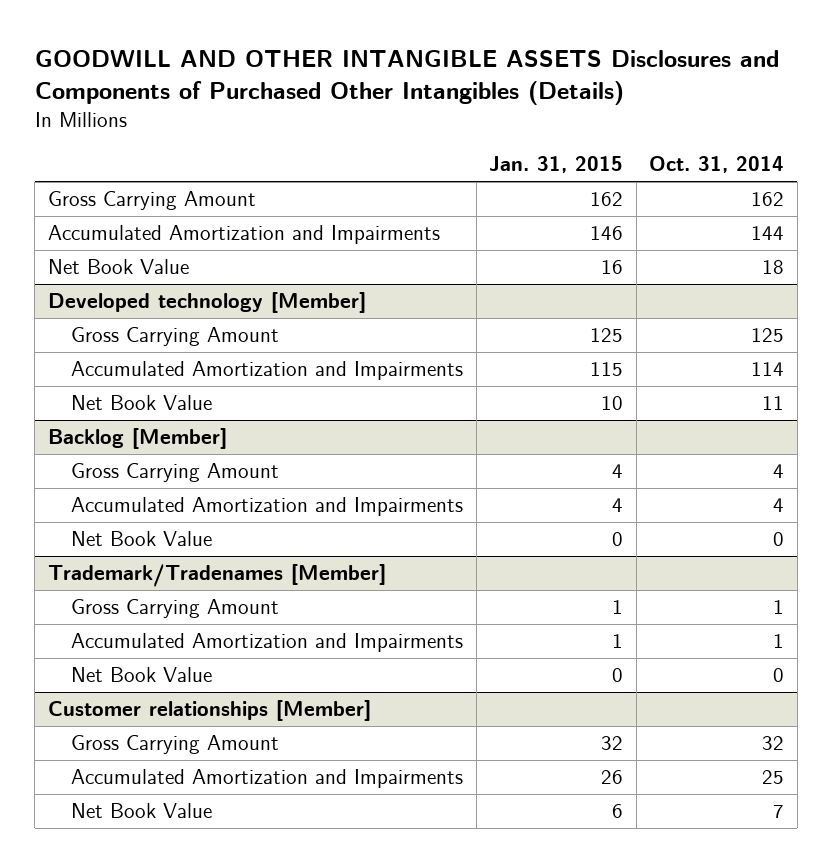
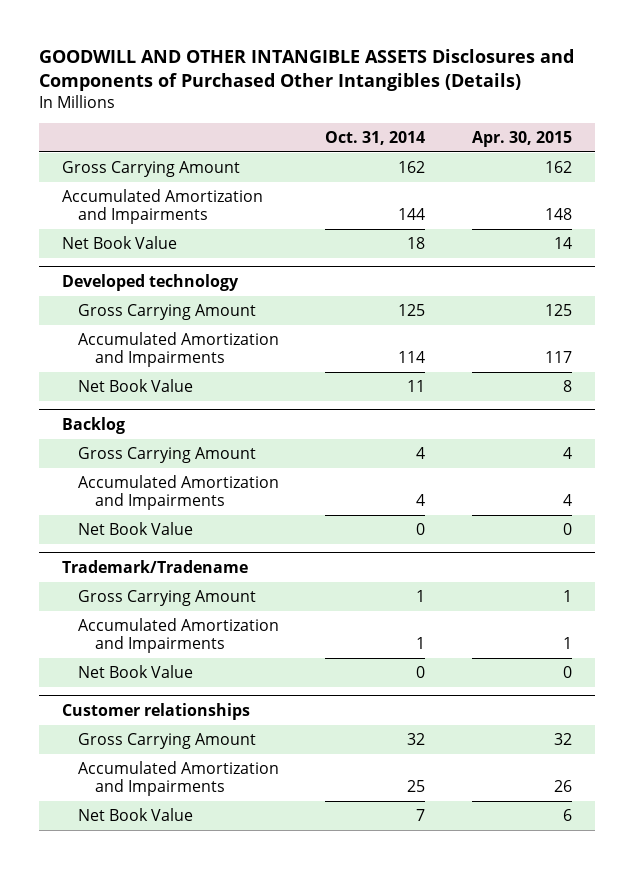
[489,156,624,174] Jan. 31, 2015 -> none
none -> [471,130,572,147] Apr. 30, 2015
[47,292,366,314] Developed technology [Member] -> [61,273,239,291] Developed technology
[47,428,227,450] Backlog [Member] -> [61,416,125,434] Backlog
[47,564,386,588] Trademark/Tradenames [Member] -> [61,559,248,573] Trademark/Tradename
[47,700,371,722] Customer relationships [Member] -> [61,702,250,720] Customer relationships

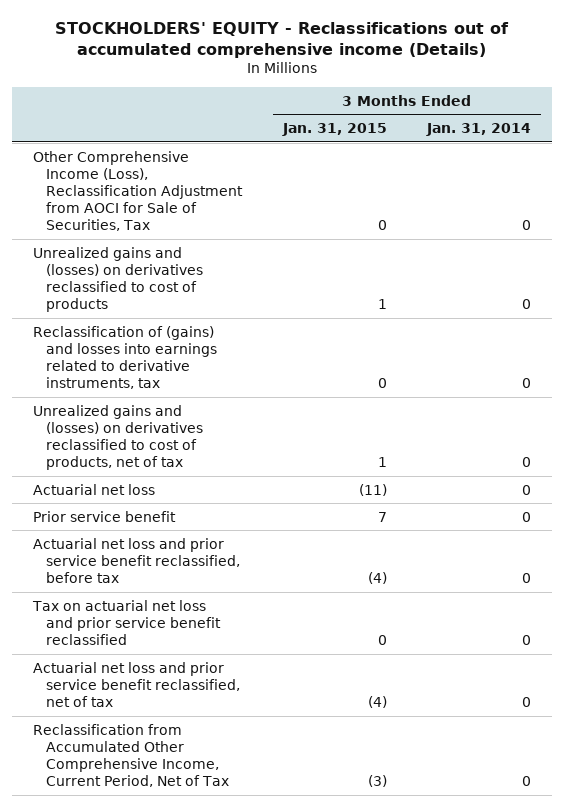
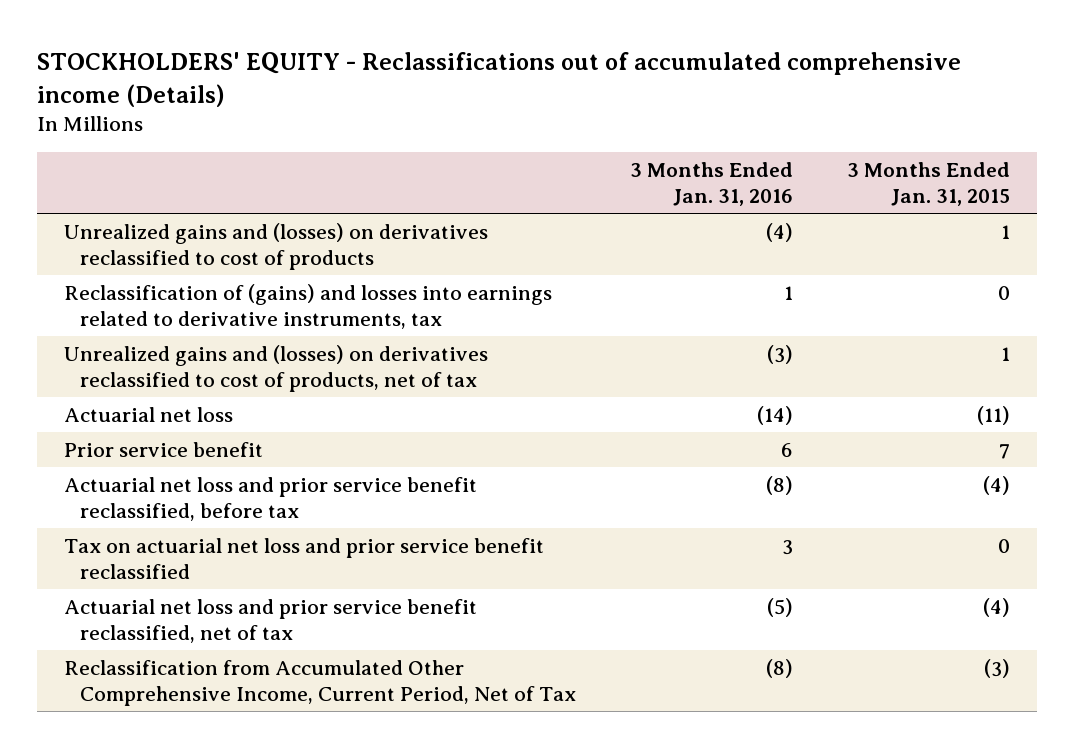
[426,123,532,137] Jan. 31, 2014 -> none
none -> [630,162,794,206] 3 Months Ended Jan. 31, 2016
[32,150,244,232] Other Comprehensive Income (Loss), Reclassification Adjustment from AOCI for Sale of Securities, Tax -> none

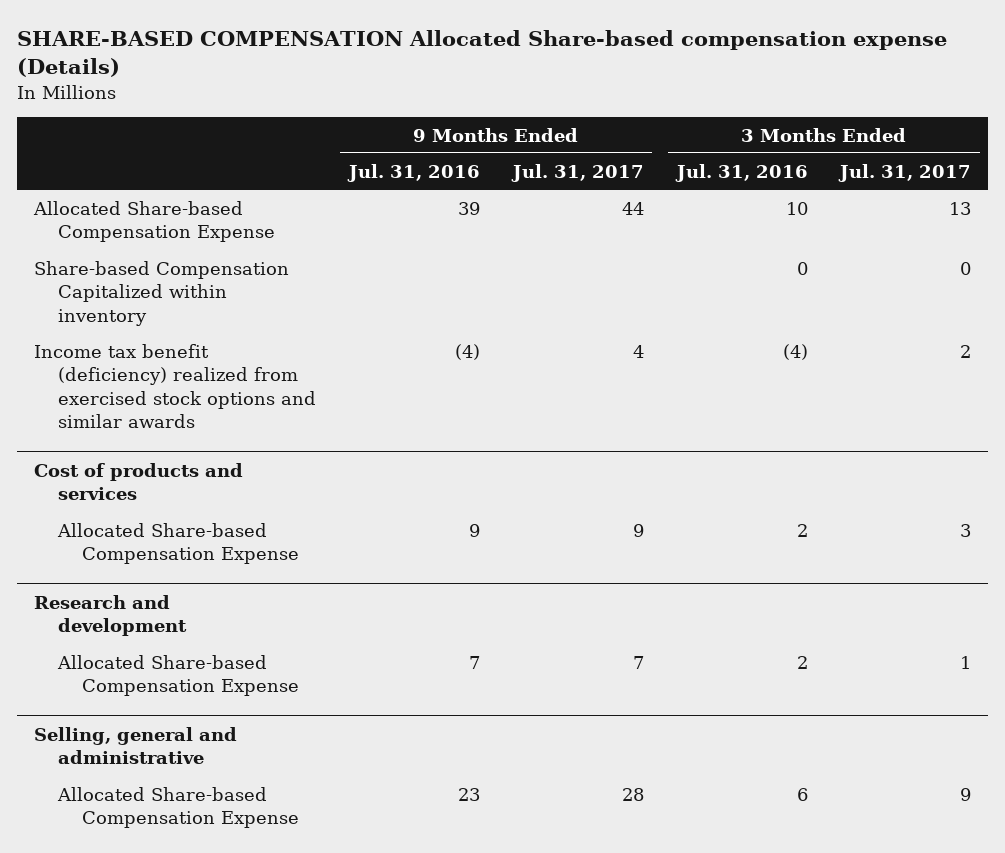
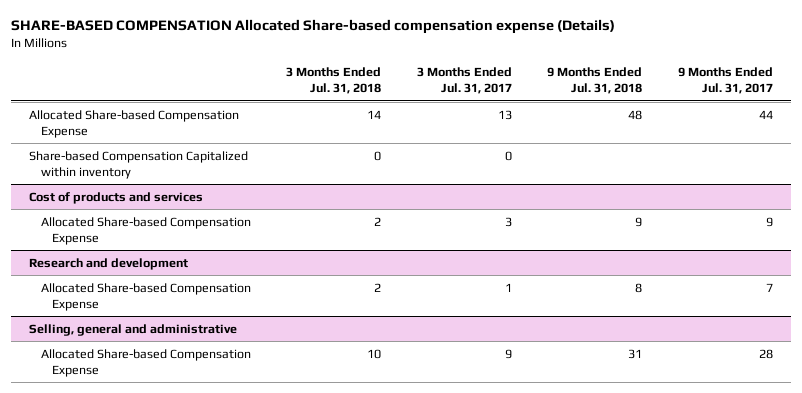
[346,163,480,182] Jul. 31, 2016 -> none
[674,163,808,182] Jul. 31, 2016 -> none
none -> [286,67,382,95] 3 Months Ended Jul. 31, 2018
none -> [547,67,643,95] 9 Months Ended Jul. 31, 2018
[33,343,316,429] Income tax benefit (deficiency) realized from exercised stock options and similar awards -> none

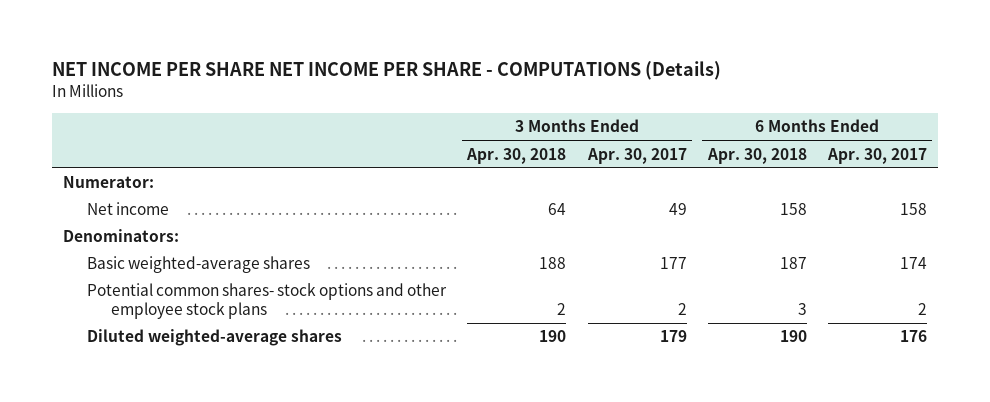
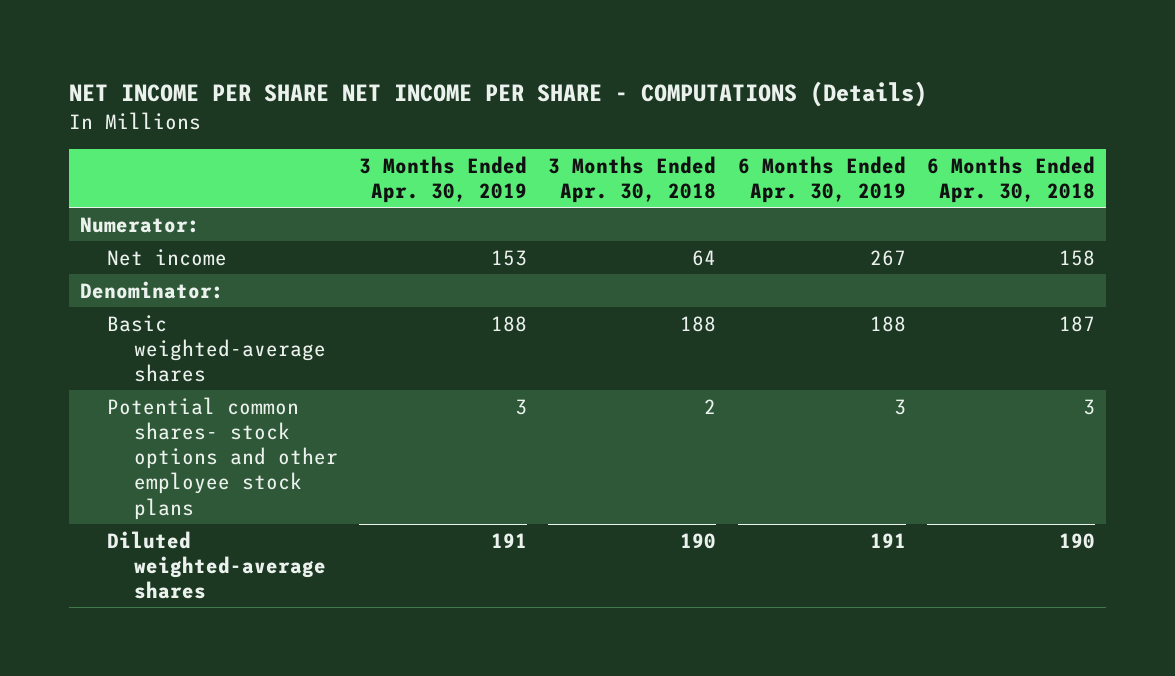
[586,147,687,164] Apr. 30, 2017 -> none
[827,147,928,164] Apr. 30, 2017 -> none
none -> [359,155,528,203] 3 Months Ended Apr. 30, 2019
none -> [737,155,906,203] 6 Months Ended Apr. 30, 2019
[62,229,179,243] Denominators: -> [80,280,225,299] Denominator:

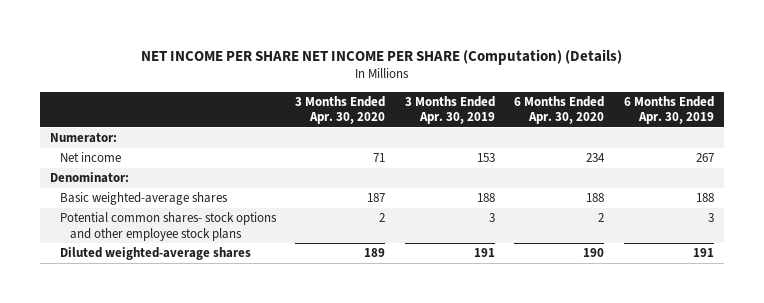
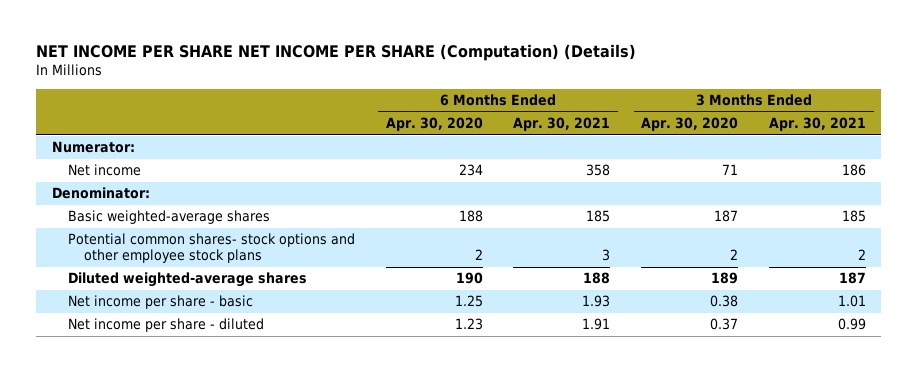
[404,95,495,125] 3 Months Ended Apr. 30, 2019 -> none
[623,95,714,125] 6 Months Ended Apr. 30, 2019 -> none
none -> [513,117,611,132] Apr. 30, 2021
none -> [769,117,867,132] Apr. 30, 2021
none -> [67,295,253,310] Net income per share - basic
none -> [67,318,264,333] Net income per share - diluted

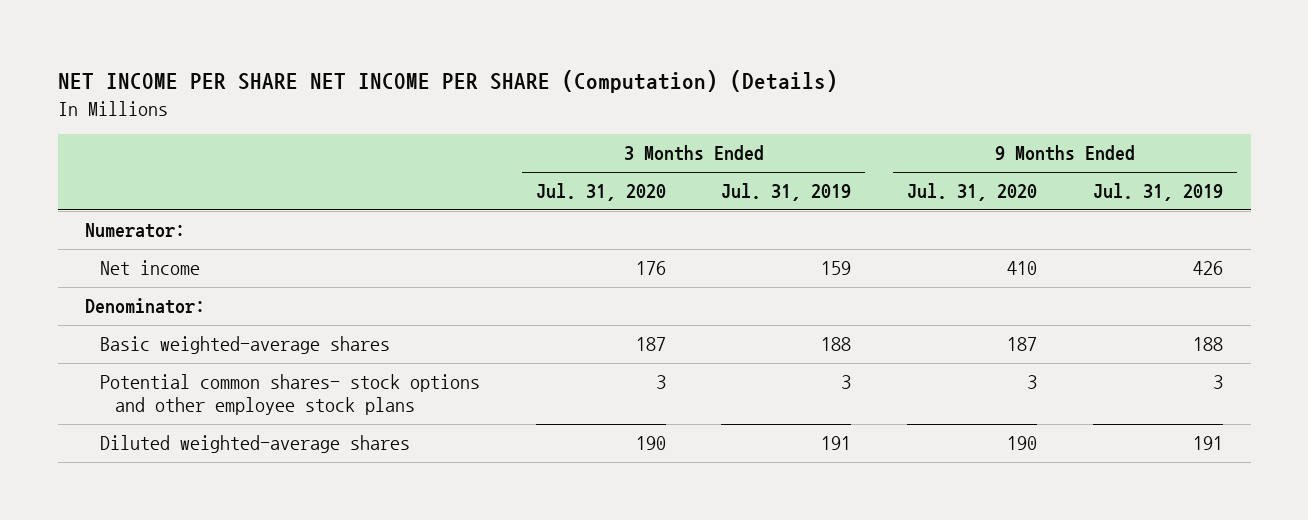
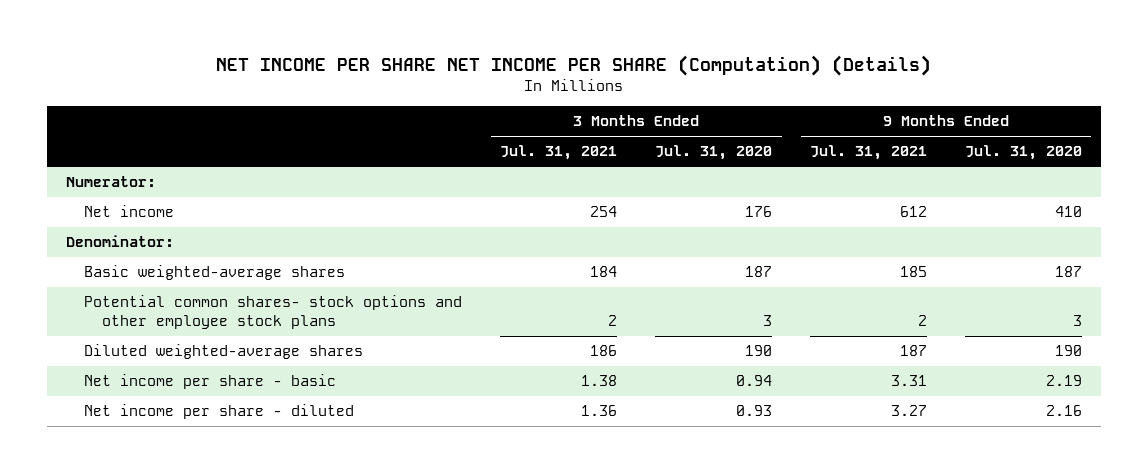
[721,183,852,202] Jul. 31, 2019 -> none
[1092,183,1223,202] Jul. 31, 2019 -> none
none -> [500,145,618,161] Jul. 31, 2021
none -> [810,145,928,161] Jul. 31, 2021
none -> [84,374,337,390] Net income per share - basic
none -> [84,404,355,420] Net income per share - diluted

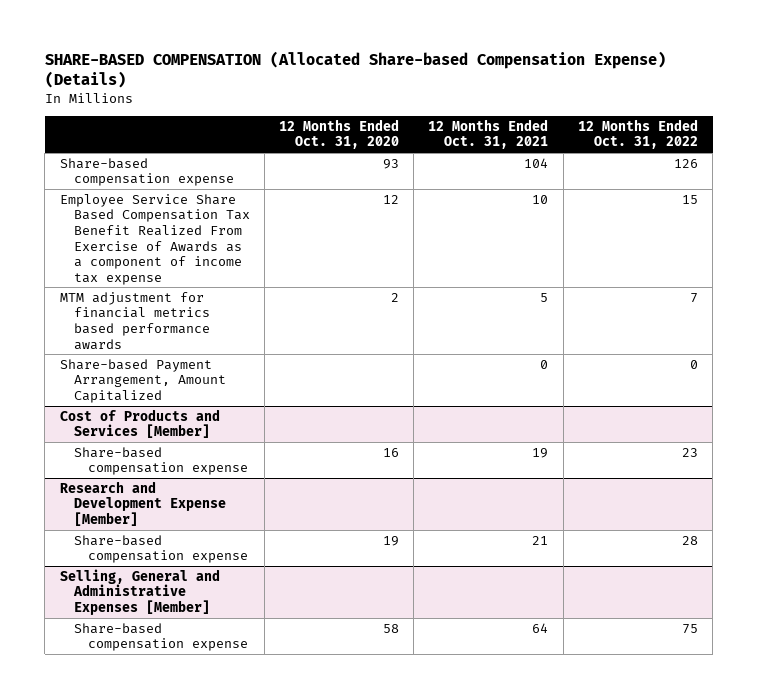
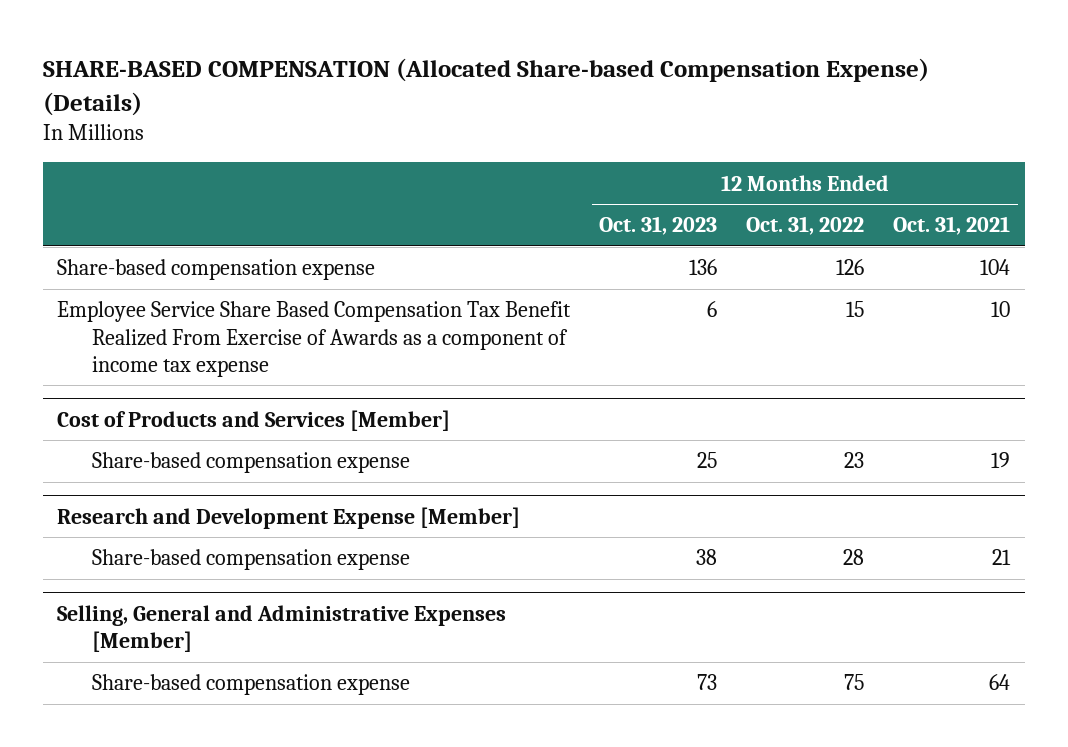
[279,118,400,150] 12 Months Ended Oct. 31, 2020 -> none
none -> [599,216,718,236] Oct. 31, 2023
[59,291,210,350] MTM adjustment for financial metrics based performance awards -> none
[59,358,226,403] Share-based Payment Arrangement, Amount Capitalized -> none

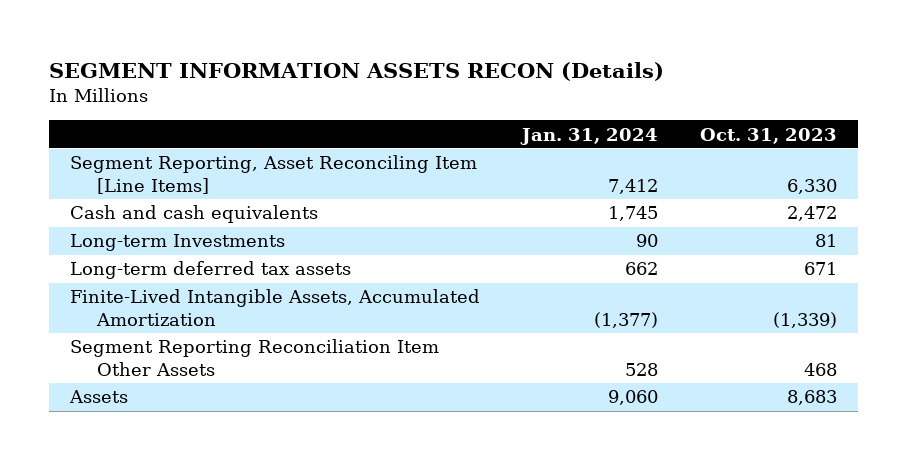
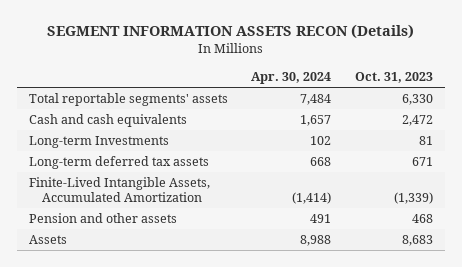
[520,127,659,145] Jan. 31, 2024 -> none
none -> [251,71,332,84] Apr. 30, 2024
[70,155,478,194] Segment Reporting, Asset Reconciling Item [Line Items] -> [28,93,228,107] Total reportable segments' assets
[70,339,440,376] Segment Reporting Reconciliation Item Other Assets -> [28,213,177,224] Pension and other assets

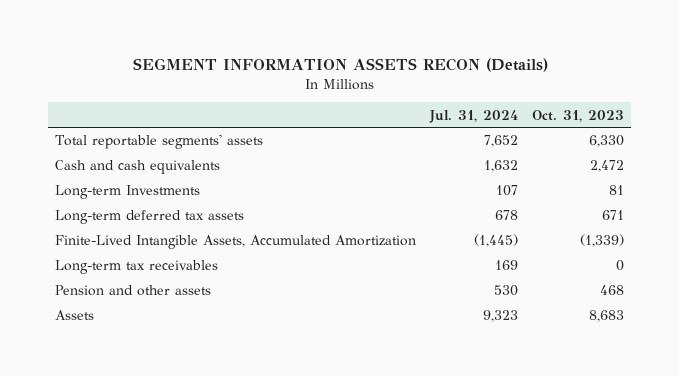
[251,71,332,84] Apr. 30, 2024 -> none
none -> [429,109,519,123] Jul. 31, 2024
none -> [55,260,219,275] Long-term tax receivables

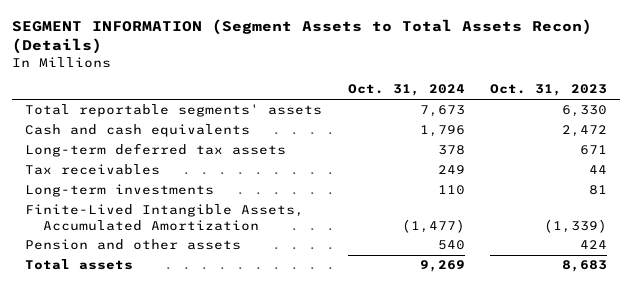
[132,57,548,72] SEGMENT INFORMATION ASSETS RECON (Details) -> [12,19,593,55] SEGMENT INFORMATION (Segment Assets to Total Assets Recon) (Details)
[429,109,519,123] Jul. 31, 2024 -> none
none -> [347,84,465,97] Oct. 31, 2024
[55,185,201,200] Long-term Investments -> none
none -> [25,164,161,176] Tax receivables
none -> [25,184,215,198] Long-term investments
[55,260,219,275] Long-term tax receivables -> none
[599,285,624,296] 468 -> [580,240,608,250] 424
[55,310,95,321] Assets -> [25,259,134,271] Total assets

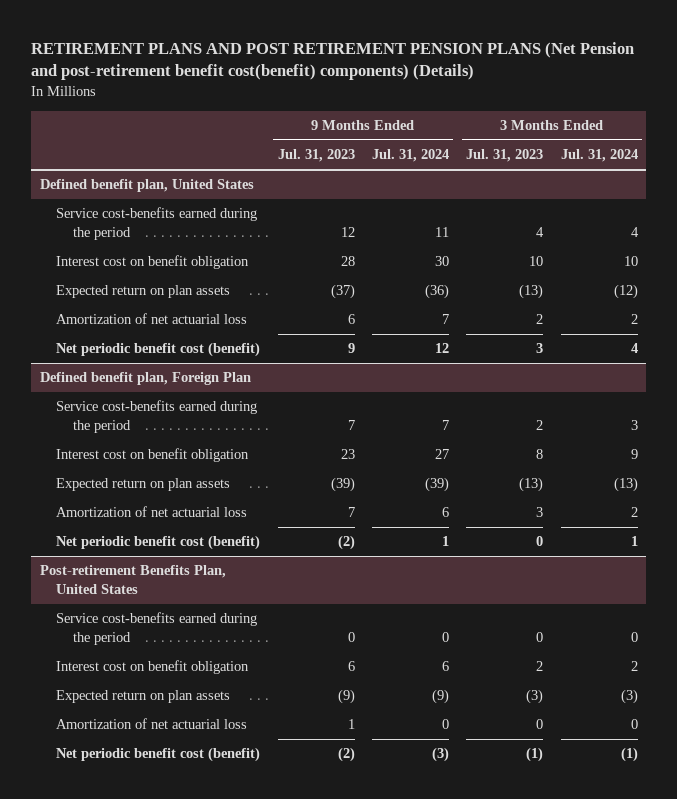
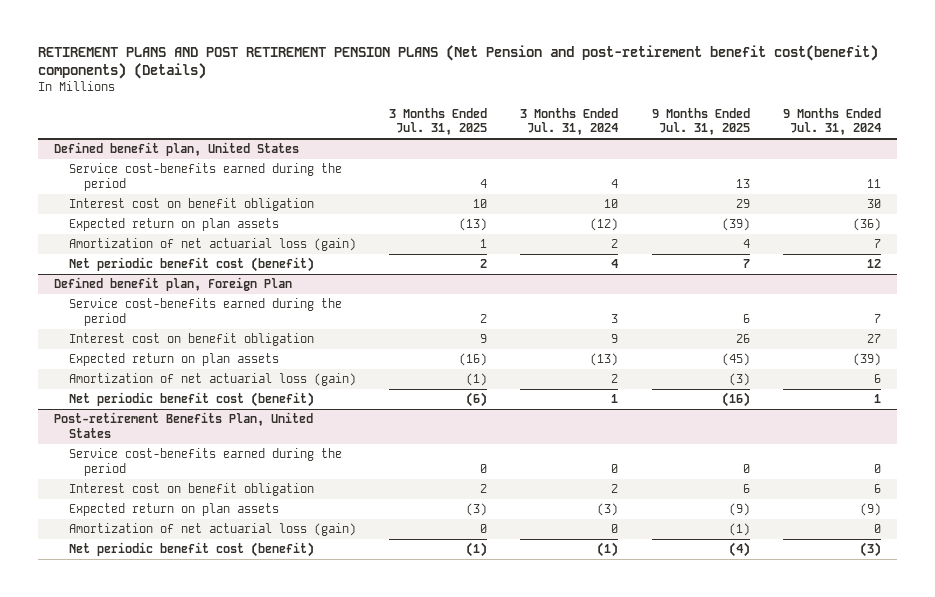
[277,149,355,163] Jul. 31, 2023 -> none
[466,149,544,163] Jul. 31, 2023 -> none
none -> [389,107,488,136] 3 Months Ended Jul. 31, 2025
none -> [651,107,750,136] 9 Months Ended Jul. 31, 2025
[56,313,248,325] Amortization of net actuarial loss -> [69,238,357,252] Amortization of net actuarial loss (gain)
[56,506,248,518] Amortization of net actuarial loss -> [69,373,357,387] Amortization of net actuarial loss (gain)
[56,718,248,730] Amortization of net actuarial loss -> [69,523,357,537] Amortization of net actuarial loss (gain)

